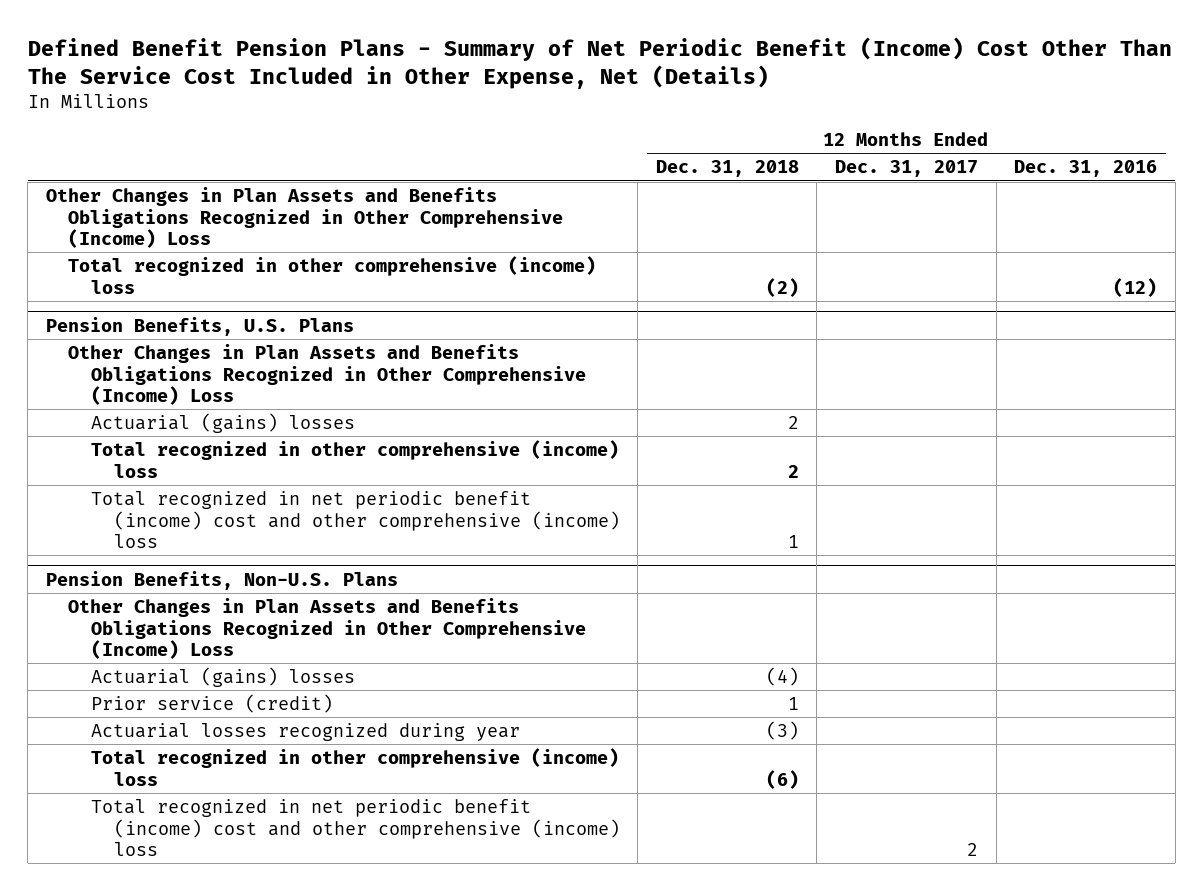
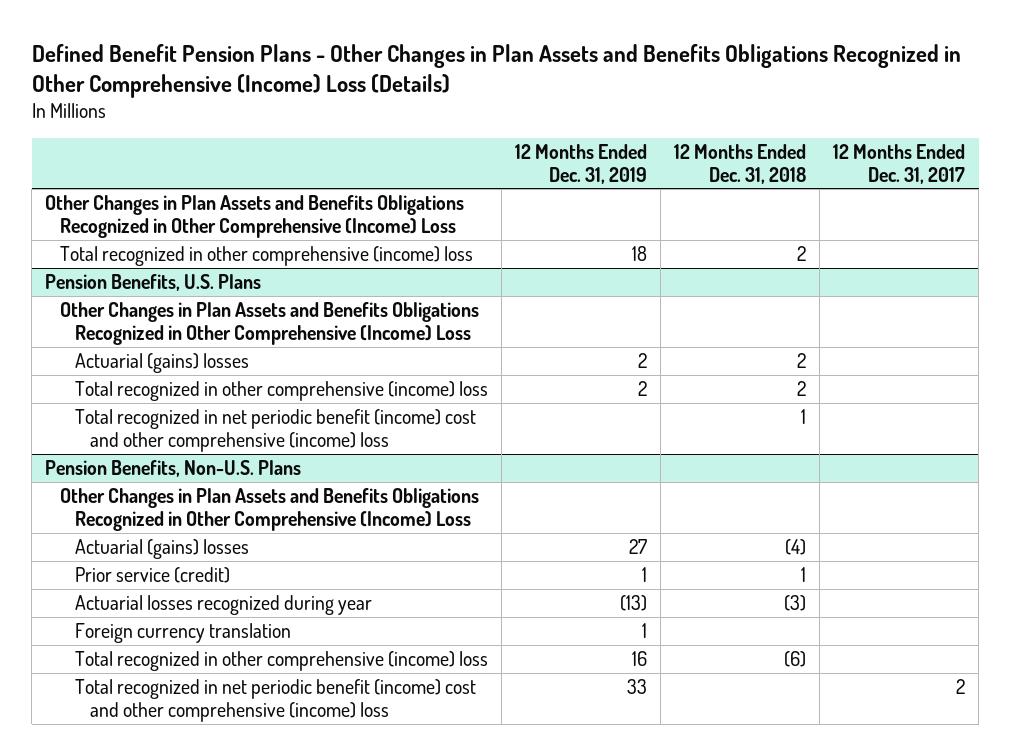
[27,36,1172,89] Defined Benefit Pension Plans - Summary of Net Periodic Benefit (Income) Cost Other Than The Service Cost Included in Other Expense, Net (Details) -> [31,43,961,98] Defined Benefit Pension Plans - Other Changes in Plan Assets and Benefits Obligations Recognized in Other Comprehensive (Income) Loss (Details)
[1014,160,1158,178] Dec. 31, 2016 -> none
none -> [514,143,647,184] 12 Months Ended Dec. 31, 2019
[765,277,799,297] (2) -> [796,245,806,261] 2
none -> [74,622,291,643] Foreign currency translation

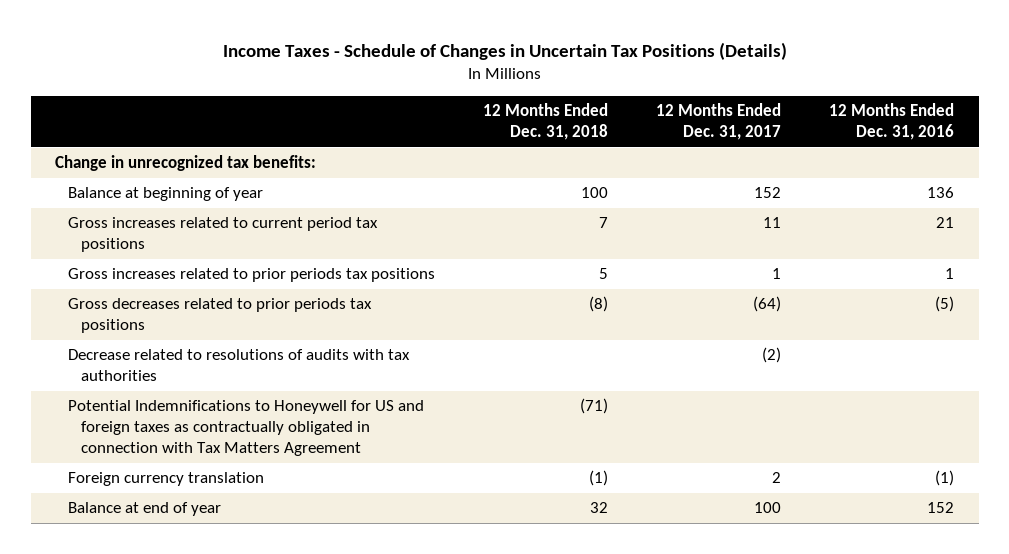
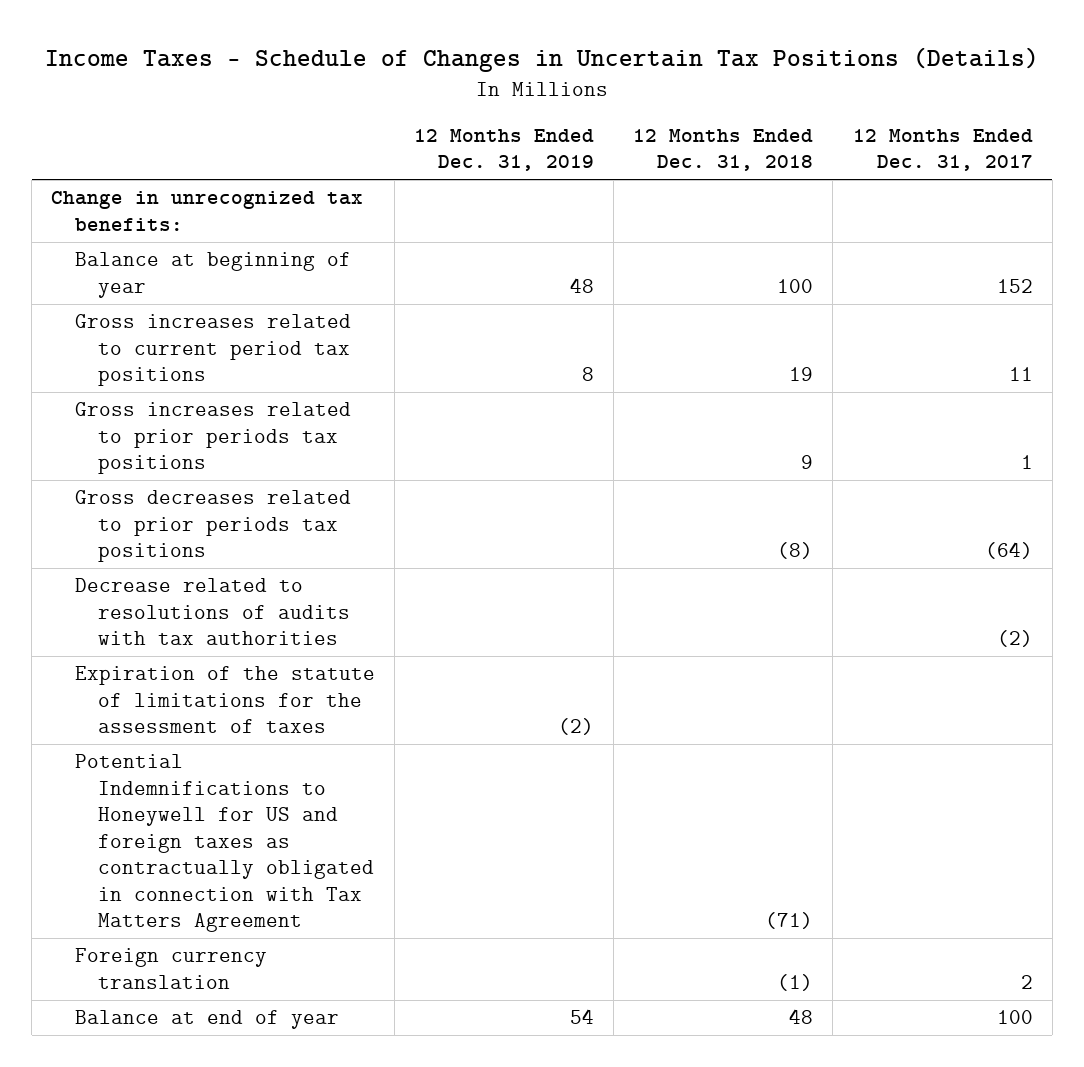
[829,103,955,140] 12 Months Ended Dec. 31, 2016 -> none
none -> [414,128,595,172] 12 Months Ended Dec. 31, 2019
[599,217,609,229] 7 -> [789,367,814,382] 19
[599,268,609,280] 5 -> [801,455,814,470] 9
none -> [74,666,375,734] Expiration of the statute of limitations for the assessment of taxes
[590,502,609,514] 32 -> [789,1009,814,1025] 48

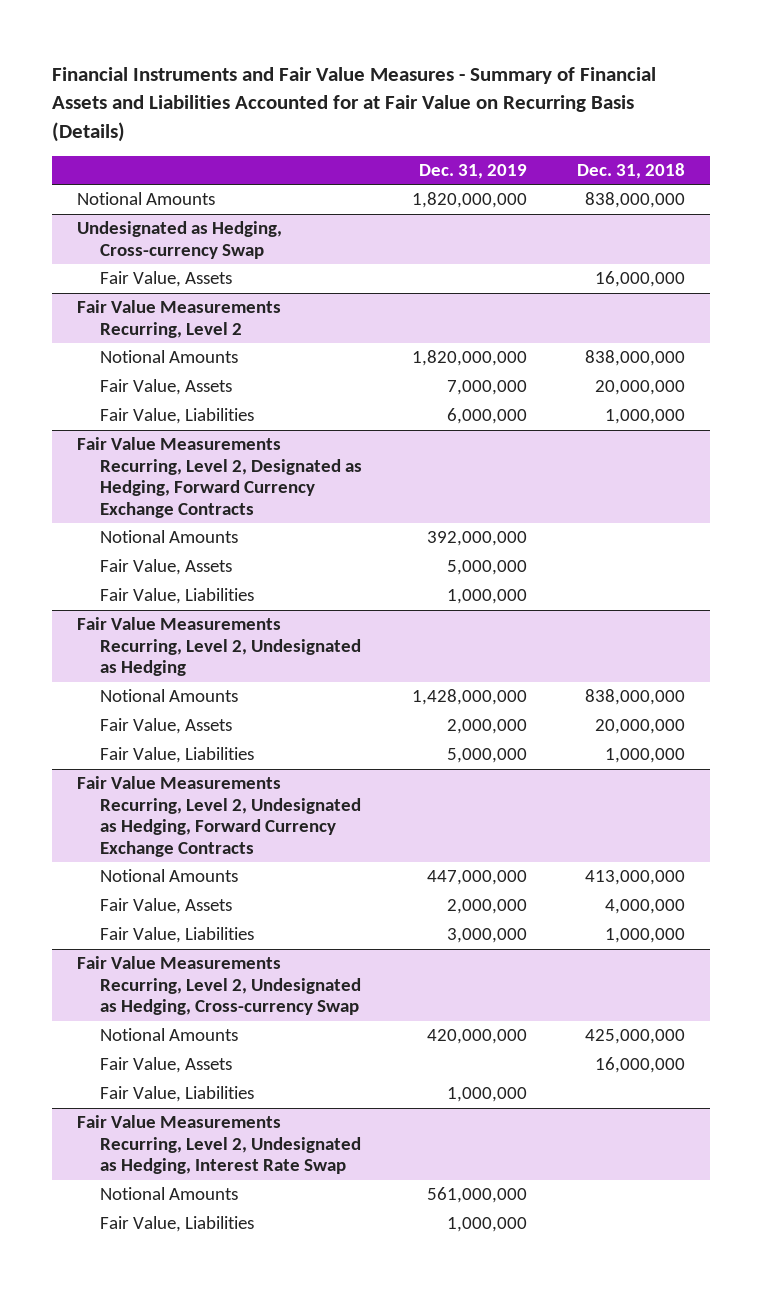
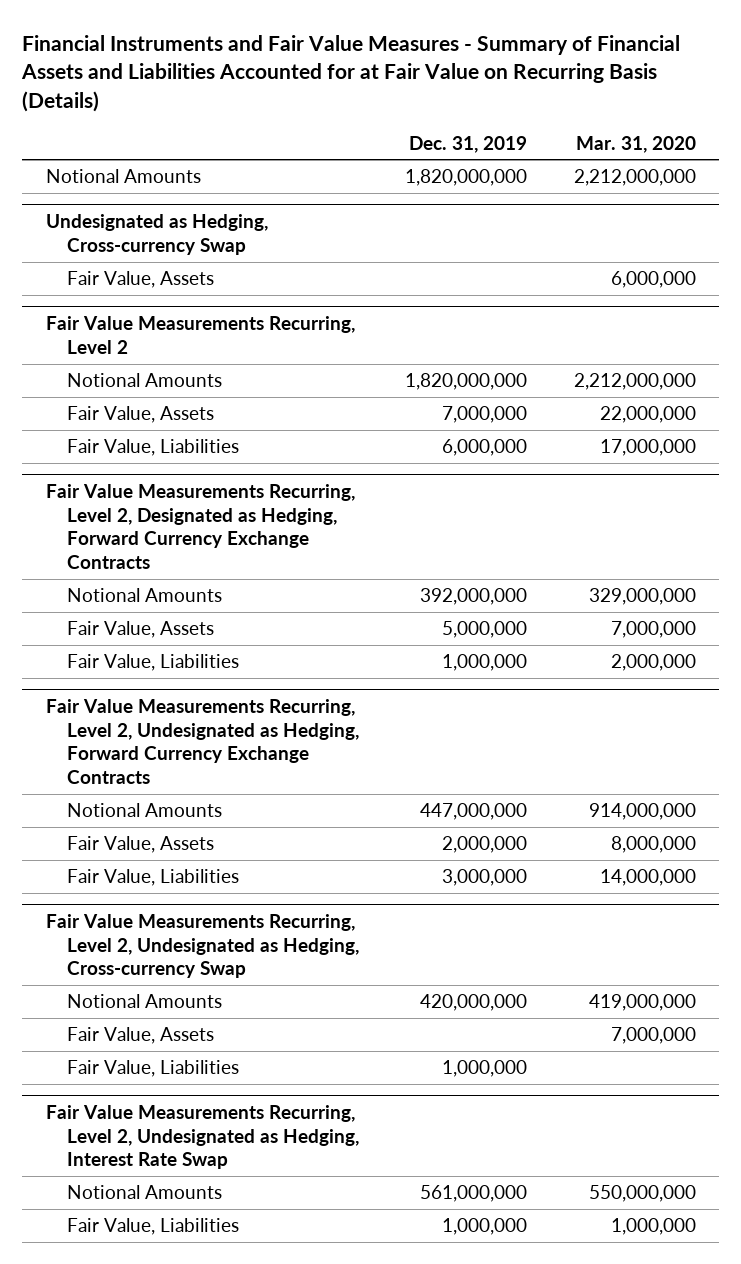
[577,163,686,180] Dec. 31, 2018 -> none
none -> [575,135,696,153] Mar. 31, 2020
[77,617,361,677] Fair Value Measurements Recurring, Level 2, Undesignated as Hedging -> none
[99,689,238,703] Notional Amounts -> none
[99,718,232,735] Fair Value, Assets -> none
[99,747,254,764] Fair Value, Liabilities -> none

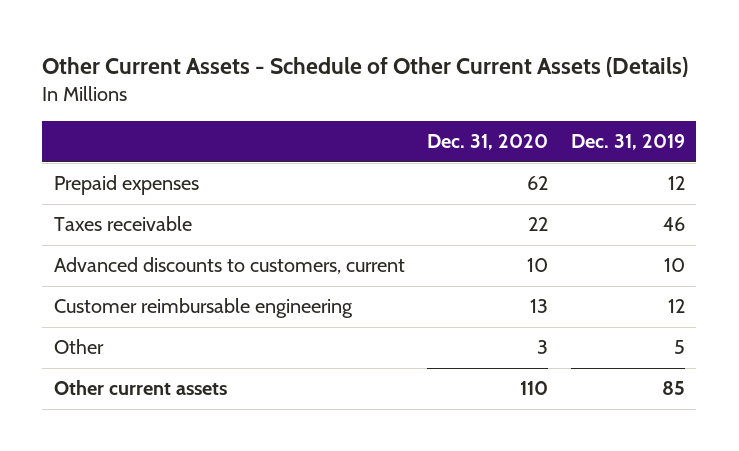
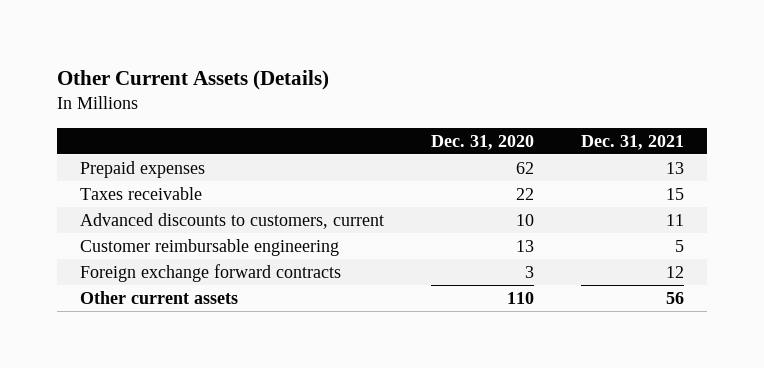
[42,56,689,77] Other Current Assets - Schedule of Other Current Assets (Details) -> [57,70,330,91] Other Current Assets (Details)
[570,134,685,151] Dec. 31, 2019 -> none
none -> [580,134,684,150] Dec. 31, 2021
[53,339,104,355] Other -> none
none -> [80,264,342,283] Foreign exchange forward contracts

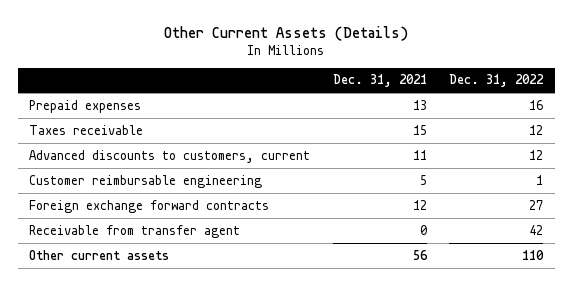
[431,134,535,150] Dec. 31, 2020 -> none
none -> [449,74,545,88] Dec. 31, 2022
none -> [29,224,241,238] Receivable from transfer agent

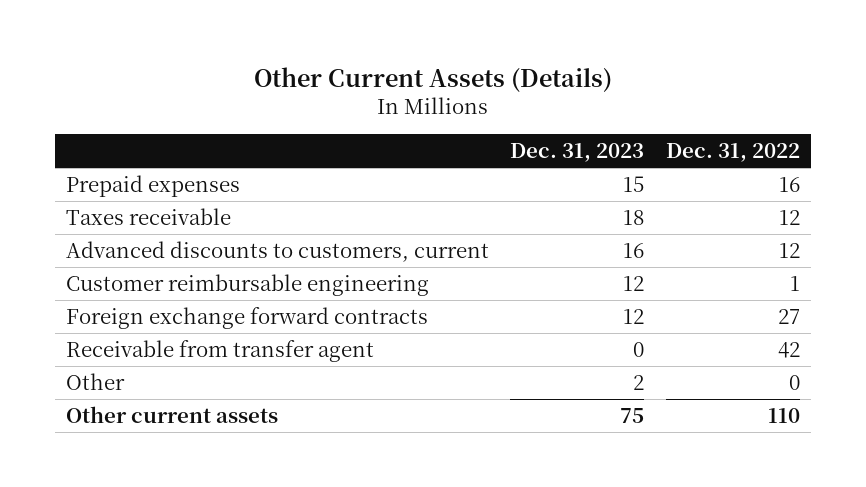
[332,74,427,88] Dec. 31, 2021 -> none
none -> [510,143,645,163] Dec. 31, 2023
none -> [65,372,125,390] Other

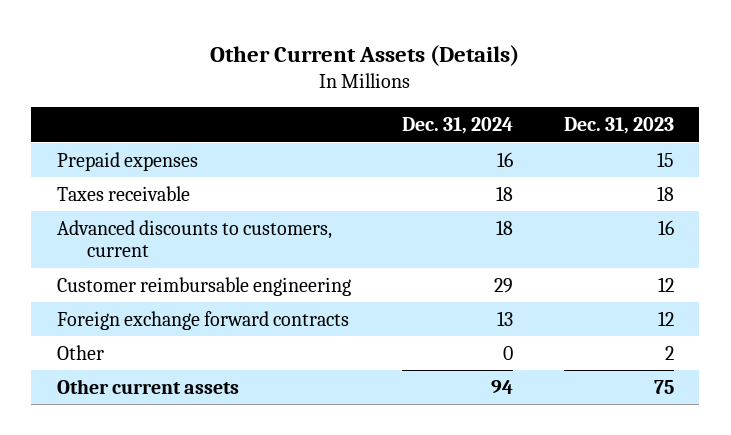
[666,143,801,163] Dec. 31, 2022 -> none
none -> [401,117,513,135] Dec. 31, 2024
[65,339,374,362] Receivable from transfer agent -> none

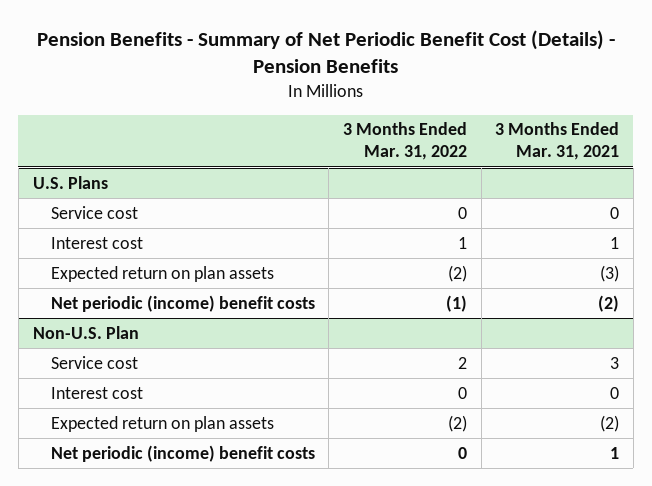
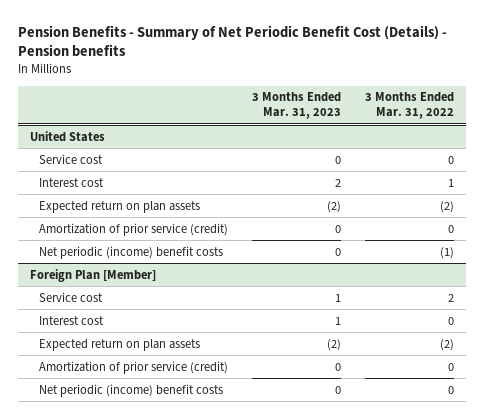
[36,29,615,74] Pension Benefits - Summary of Net Periodic Benefit Cost (Details) - Pension Benefits -> [17,25,447,58] Pension Benefits - Summary of Net Periodic Benefit Cost (Details) - Pension benefits
[495,122,620,161] 3 Months Ended Mar. 31, 2021 -> none
none -> [252,92,342,120] 3 Months Ended Mar. 31, 2023
[32,175,108,189] U.S. Plans -> [29,130,105,142] United States
none -> [39,222,229,236] Amortization of prior service (credit)
[32,325,139,339] Non-U.S. Plan -> [29,268,156,282] Foreign Plan [Member]
none -> [39,360,229,374] Amortization of prior service (credit)

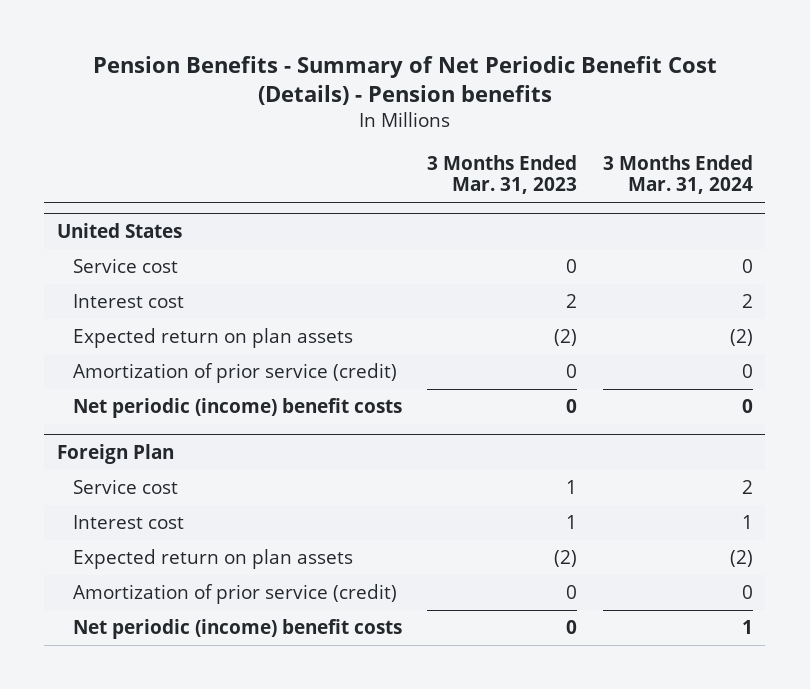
[365,92,455,120] 3 Months Ended Mar. 31, 2022 -> none
none -> [602,154,753,195] 3 Months Ended Mar. 31, 2024
[29,268,156,282] Foreign Plan [Member] -> [57,443,175,464] Foreign Plan

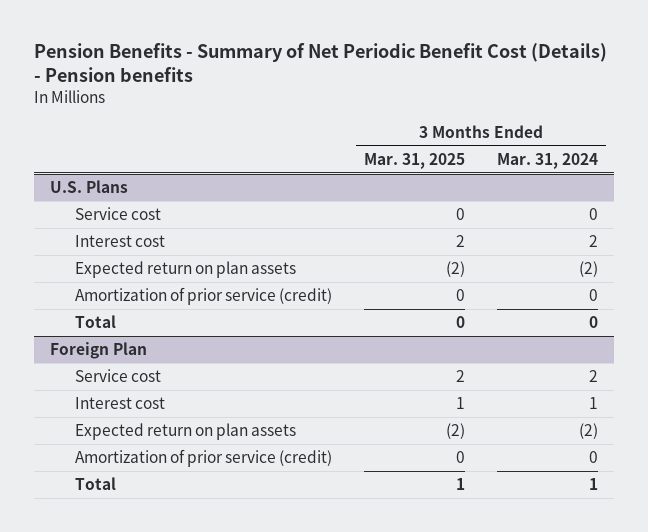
[427,154,578,195] 3 Months Ended Mar. 31, 2023 -> none
none -> [364,152,466,169] Mar. 31, 2025
[57,222,183,238] United States -> [50,180,129,194] U.S. Plans
[73,397,403,418] Net periodic (income) benefit costs -> [74,315,116,329] Total
[73,618,403,639] Net periodic (income) benefit costs -> [74,477,116,491] Total

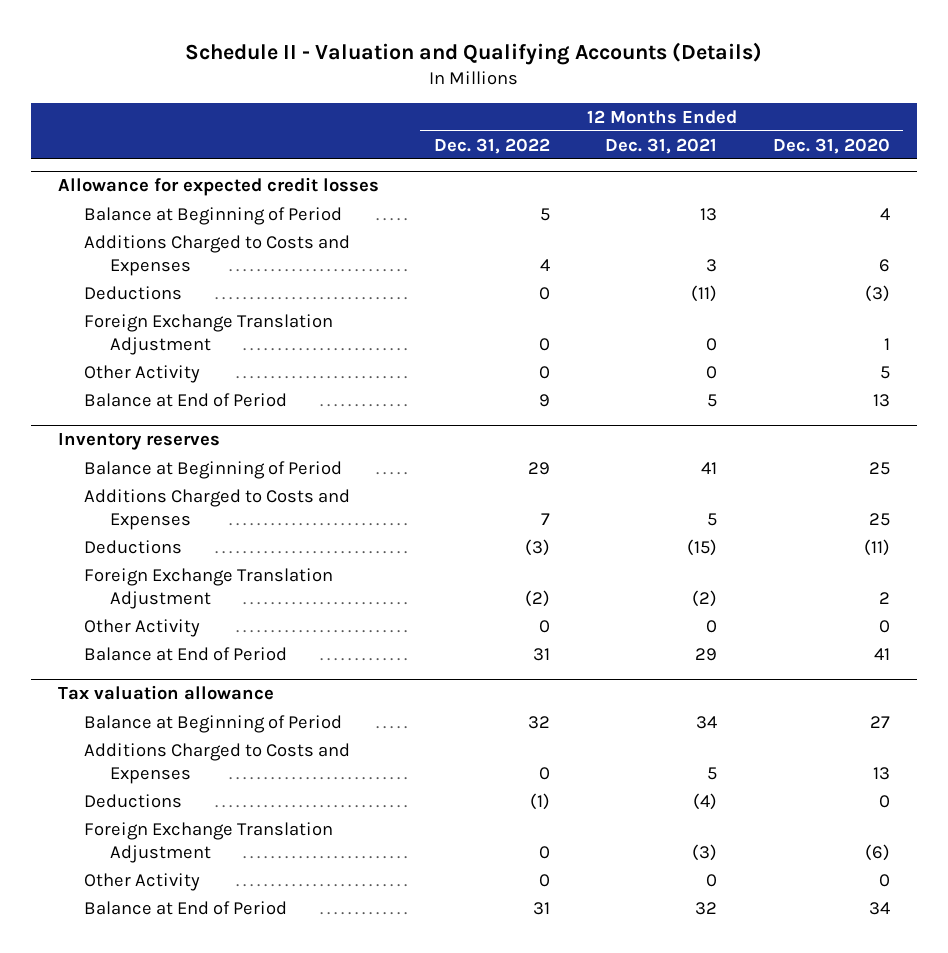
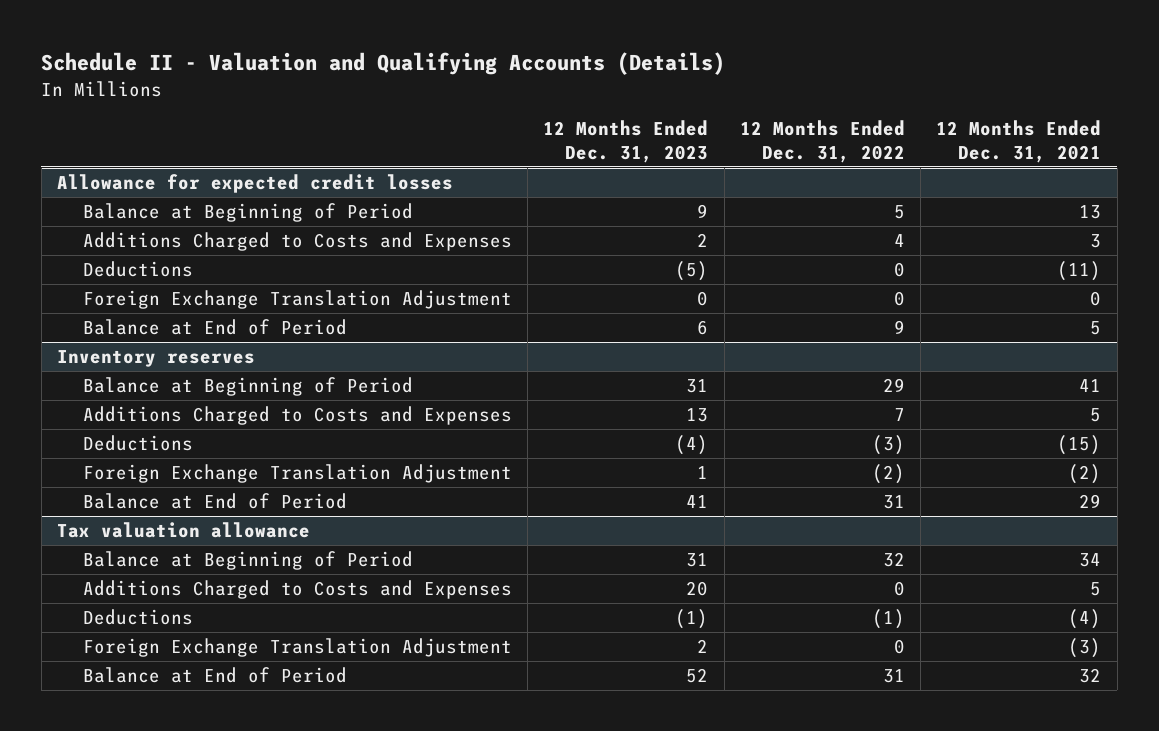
[772,137,890,154] Dec. 31, 2020 -> none
none -> [543,120,709,163] 12 Months Ended Dec. 31, 2023
[83,364,200,383] Other Activity -> none
[83,618,200,637] Other Activity -> none
[83,872,200,891] Other Activity -> none

